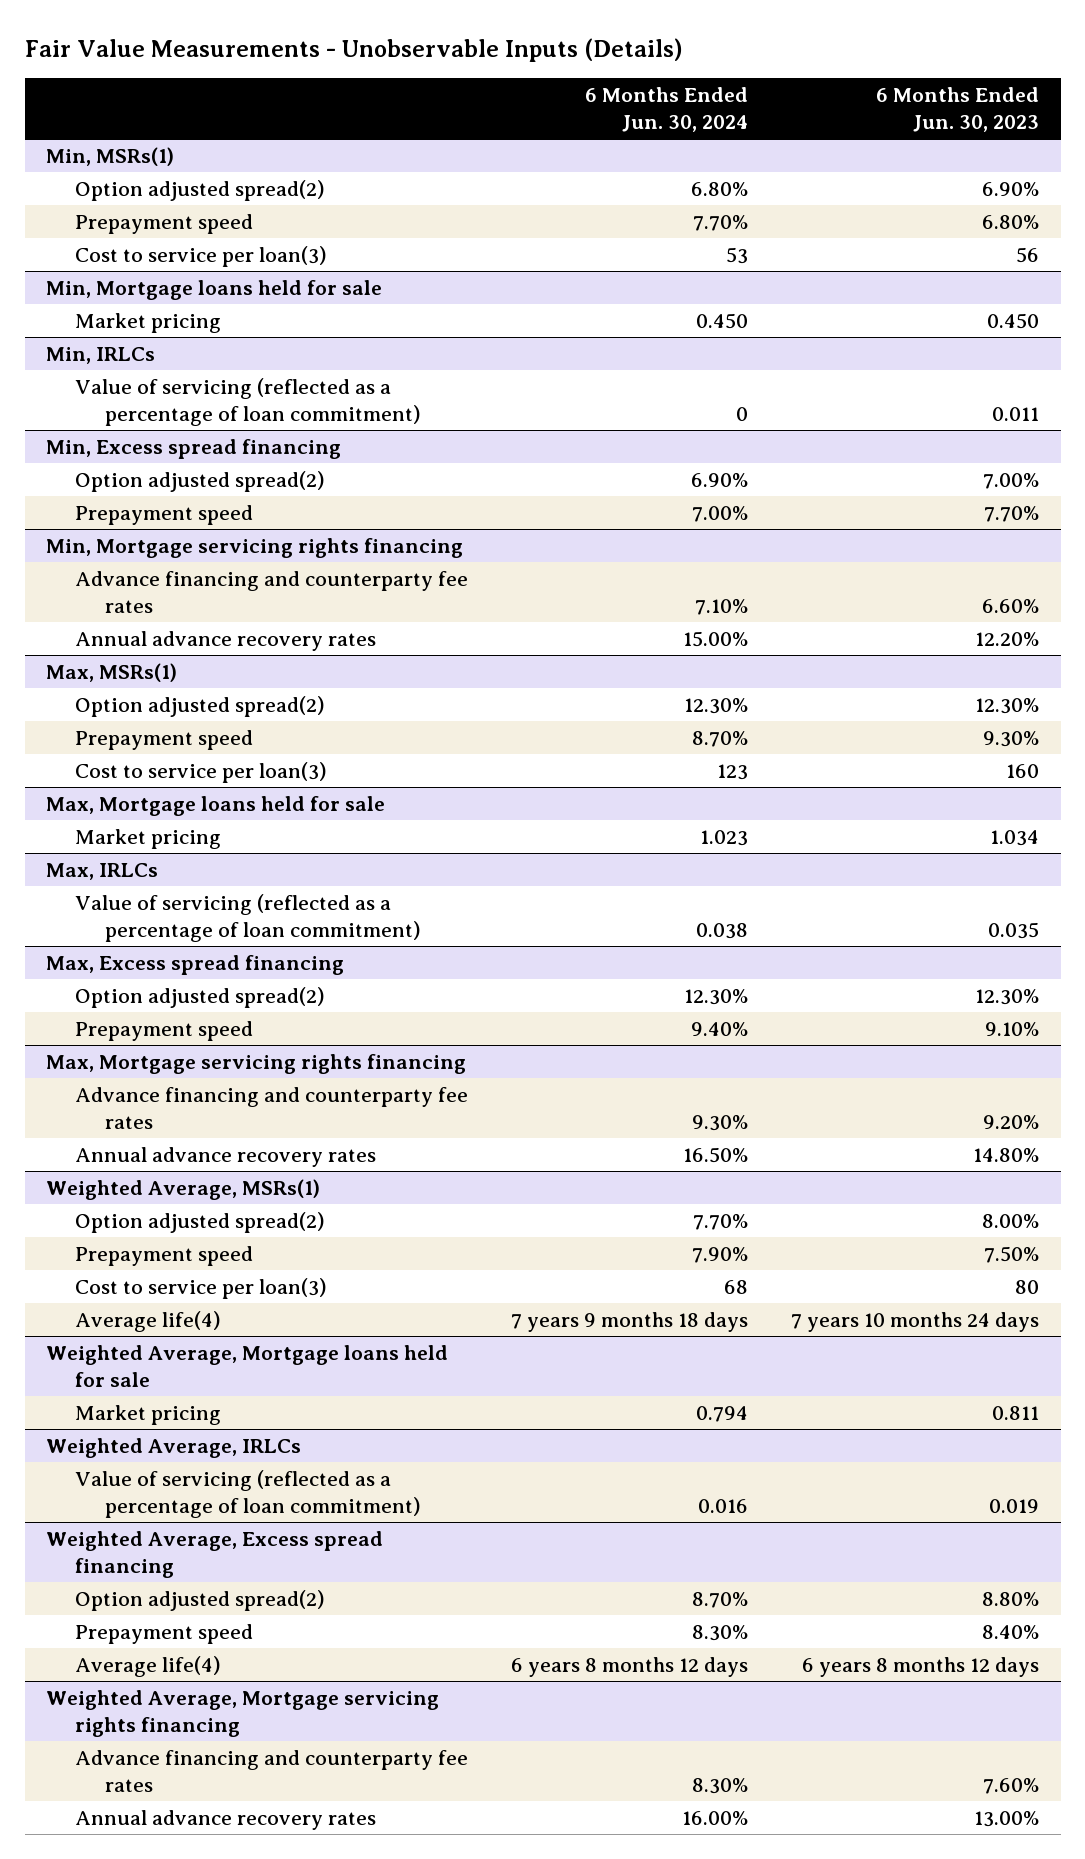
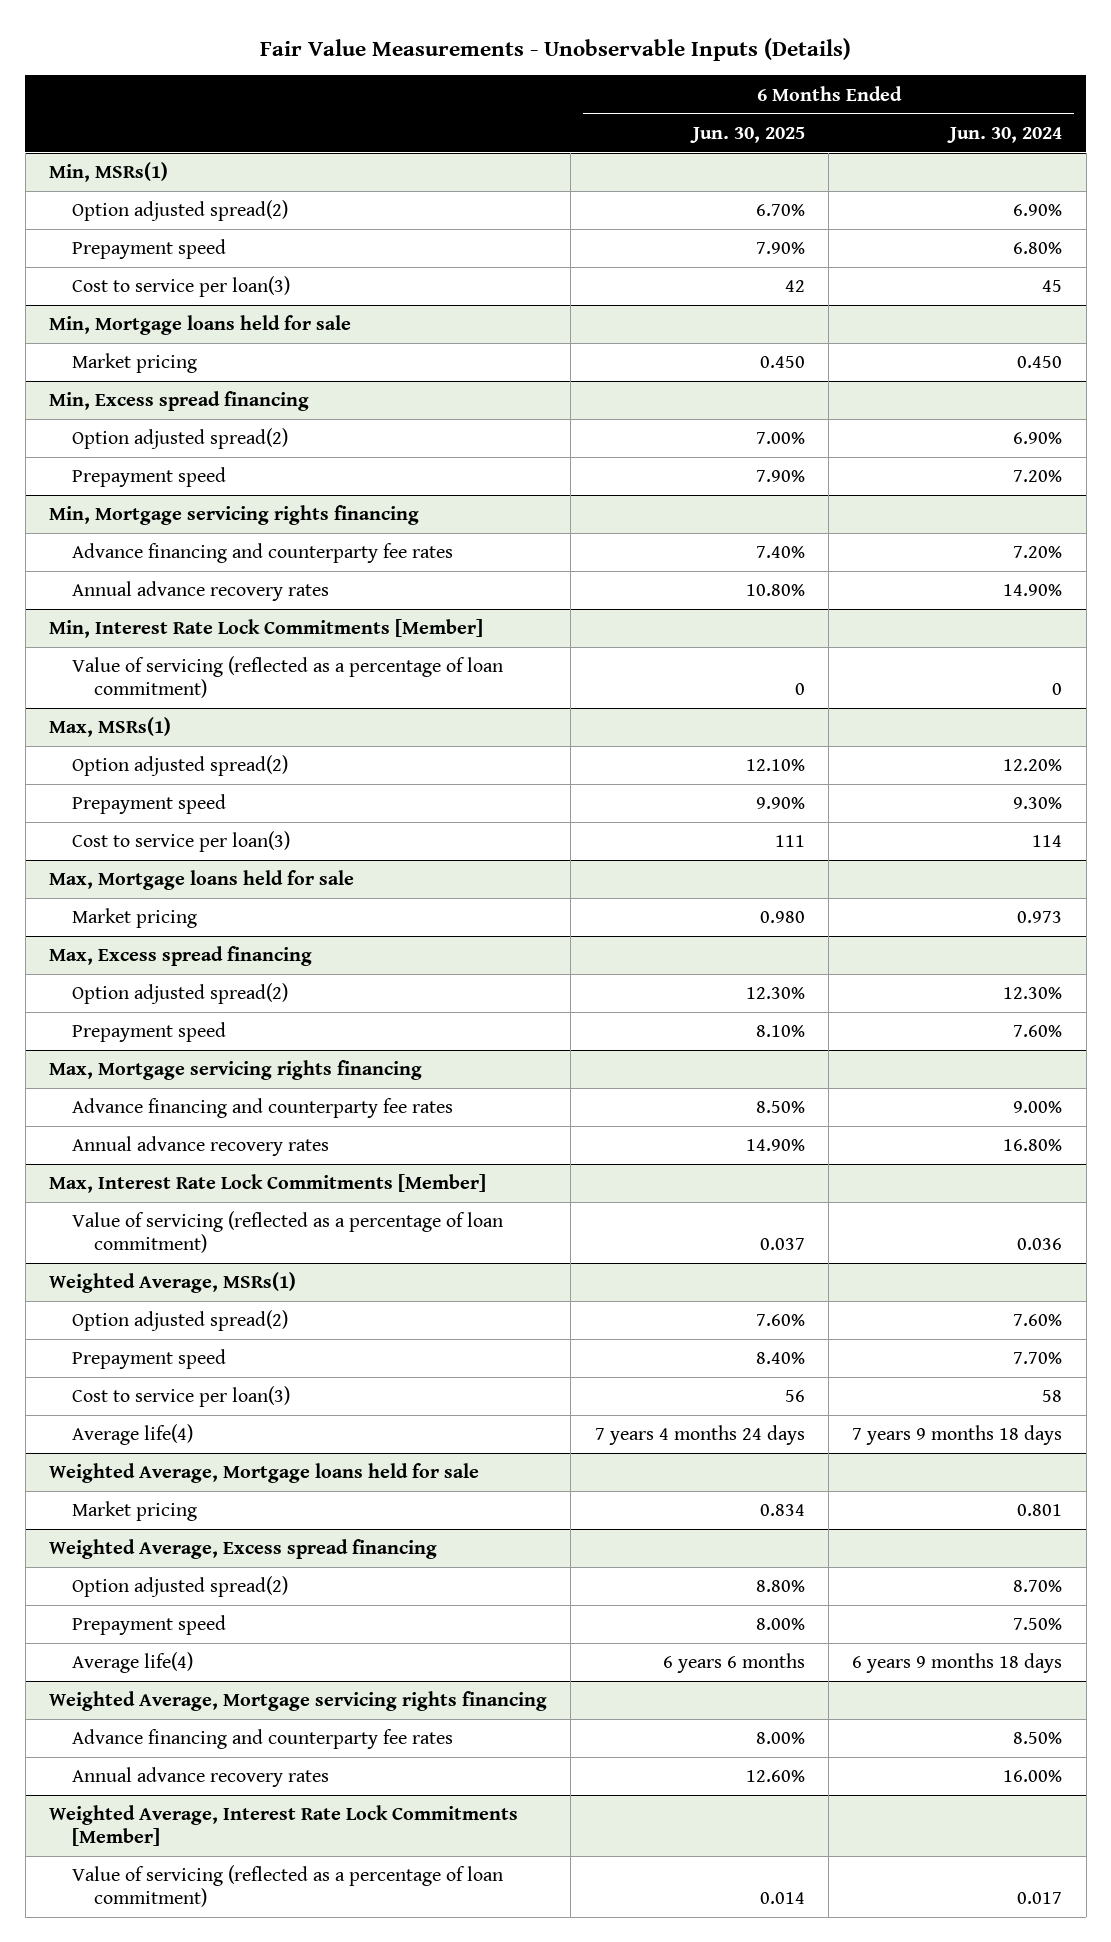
[876,86,1040,132] 6 Months Ended Jun. 30, 2023 -> none
none -> [689,126,805,143] Jun. 30, 2025
[691,181,749,196] 6.80% -> [1013,204,1063,217] 6.90%
[693,214,749,231] 7.70% -> [1013,242,1063,255] 6.80%
[726,246,749,264] 53 -> [1042,280,1063,293] 45
[46,346,156,364] Min, IRLCs -> none
[75,377,421,426] Value of servicing (reflected as a percentage of loan commitment) -> none
[692,505,749,522] 7.00% -> [1013,470,1063,483] 7.20%
[695,598,749,615] 7.10% -> [1013,546,1063,559] 7.20%
[683,630,749,647] 15.00% -> [1003,584,1063,597] 14.90%
none -> [49,619,484,639] Min, Interest Rate Lock Commitments [Member]
none -> [71,656,503,699] Value of servicing (reflected as a percentage of loan commitment)
[684,697,749,714] 12.30% -> [1003,759,1063,772] 12.20%
[692,730,749,747] 8.70% -> [1013,797,1063,810] 9.30%
[717,763,749,780] 123 -> [1032,835,1063,848] 114
[46,862,159,880] Max, IRLCs -> none
[75,893,421,942] Value of servicing (reflected as a percentage of loan commitment) -> none
[700,829,749,846] 1.023 -> [1017,911,1063,924] 0.973
[691,1021,749,1036] 9.40% -> [1013,1025,1063,1038] 7.60%
[692,1114,749,1131] 9.30% -> [1013,1101,1063,1114] 9.00%
[683,1146,749,1163] 16.50% -> [1003,1139,1063,1152] 16.80%
none -> [49,1174,487,1194] Max, Interest Rate Lock Commitments [Member]
none -> [71,1211,503,1254] Value of servicing (reflected as a percentage of loan commitment)
[693,1213,749,1230] 7.70% -> [1013,1314,1063,1327] 7.60%
[692,1246,749,1263] 7.90% -> [1013,1352,1063,1365] 7.70%
[724,1279,749,1294] 68 -> [1042,1390,1063,1403] 58
[46,1437,302,1458] Weighted Average, IRLCs -> none
[75,1469,421,1518] Value of servicing (reflected as a percentage of loan commitment) -> none
[696,1405,749,1422] 0.794 -> [1017,1504,1063,1517] 0.801
[692,1624,749,1641] 8.30% -> [1013,1618,1063,1631] 7.50%
[511,1656,749,1677] 6 years 8 months 12 days -> [852,1653,1063,1674] 6 years 9 months 18 days
[692,1777,749,1794] 8.30% -> [1013,1732,1063,1745] 8.50%
none -> [49,1805,519,1847] Weighted Average, Interest Rate Lock Commitments [Member]
none -> [71,1865,503,1908] Value of servicing (reflected as a percentage of loan commitment)

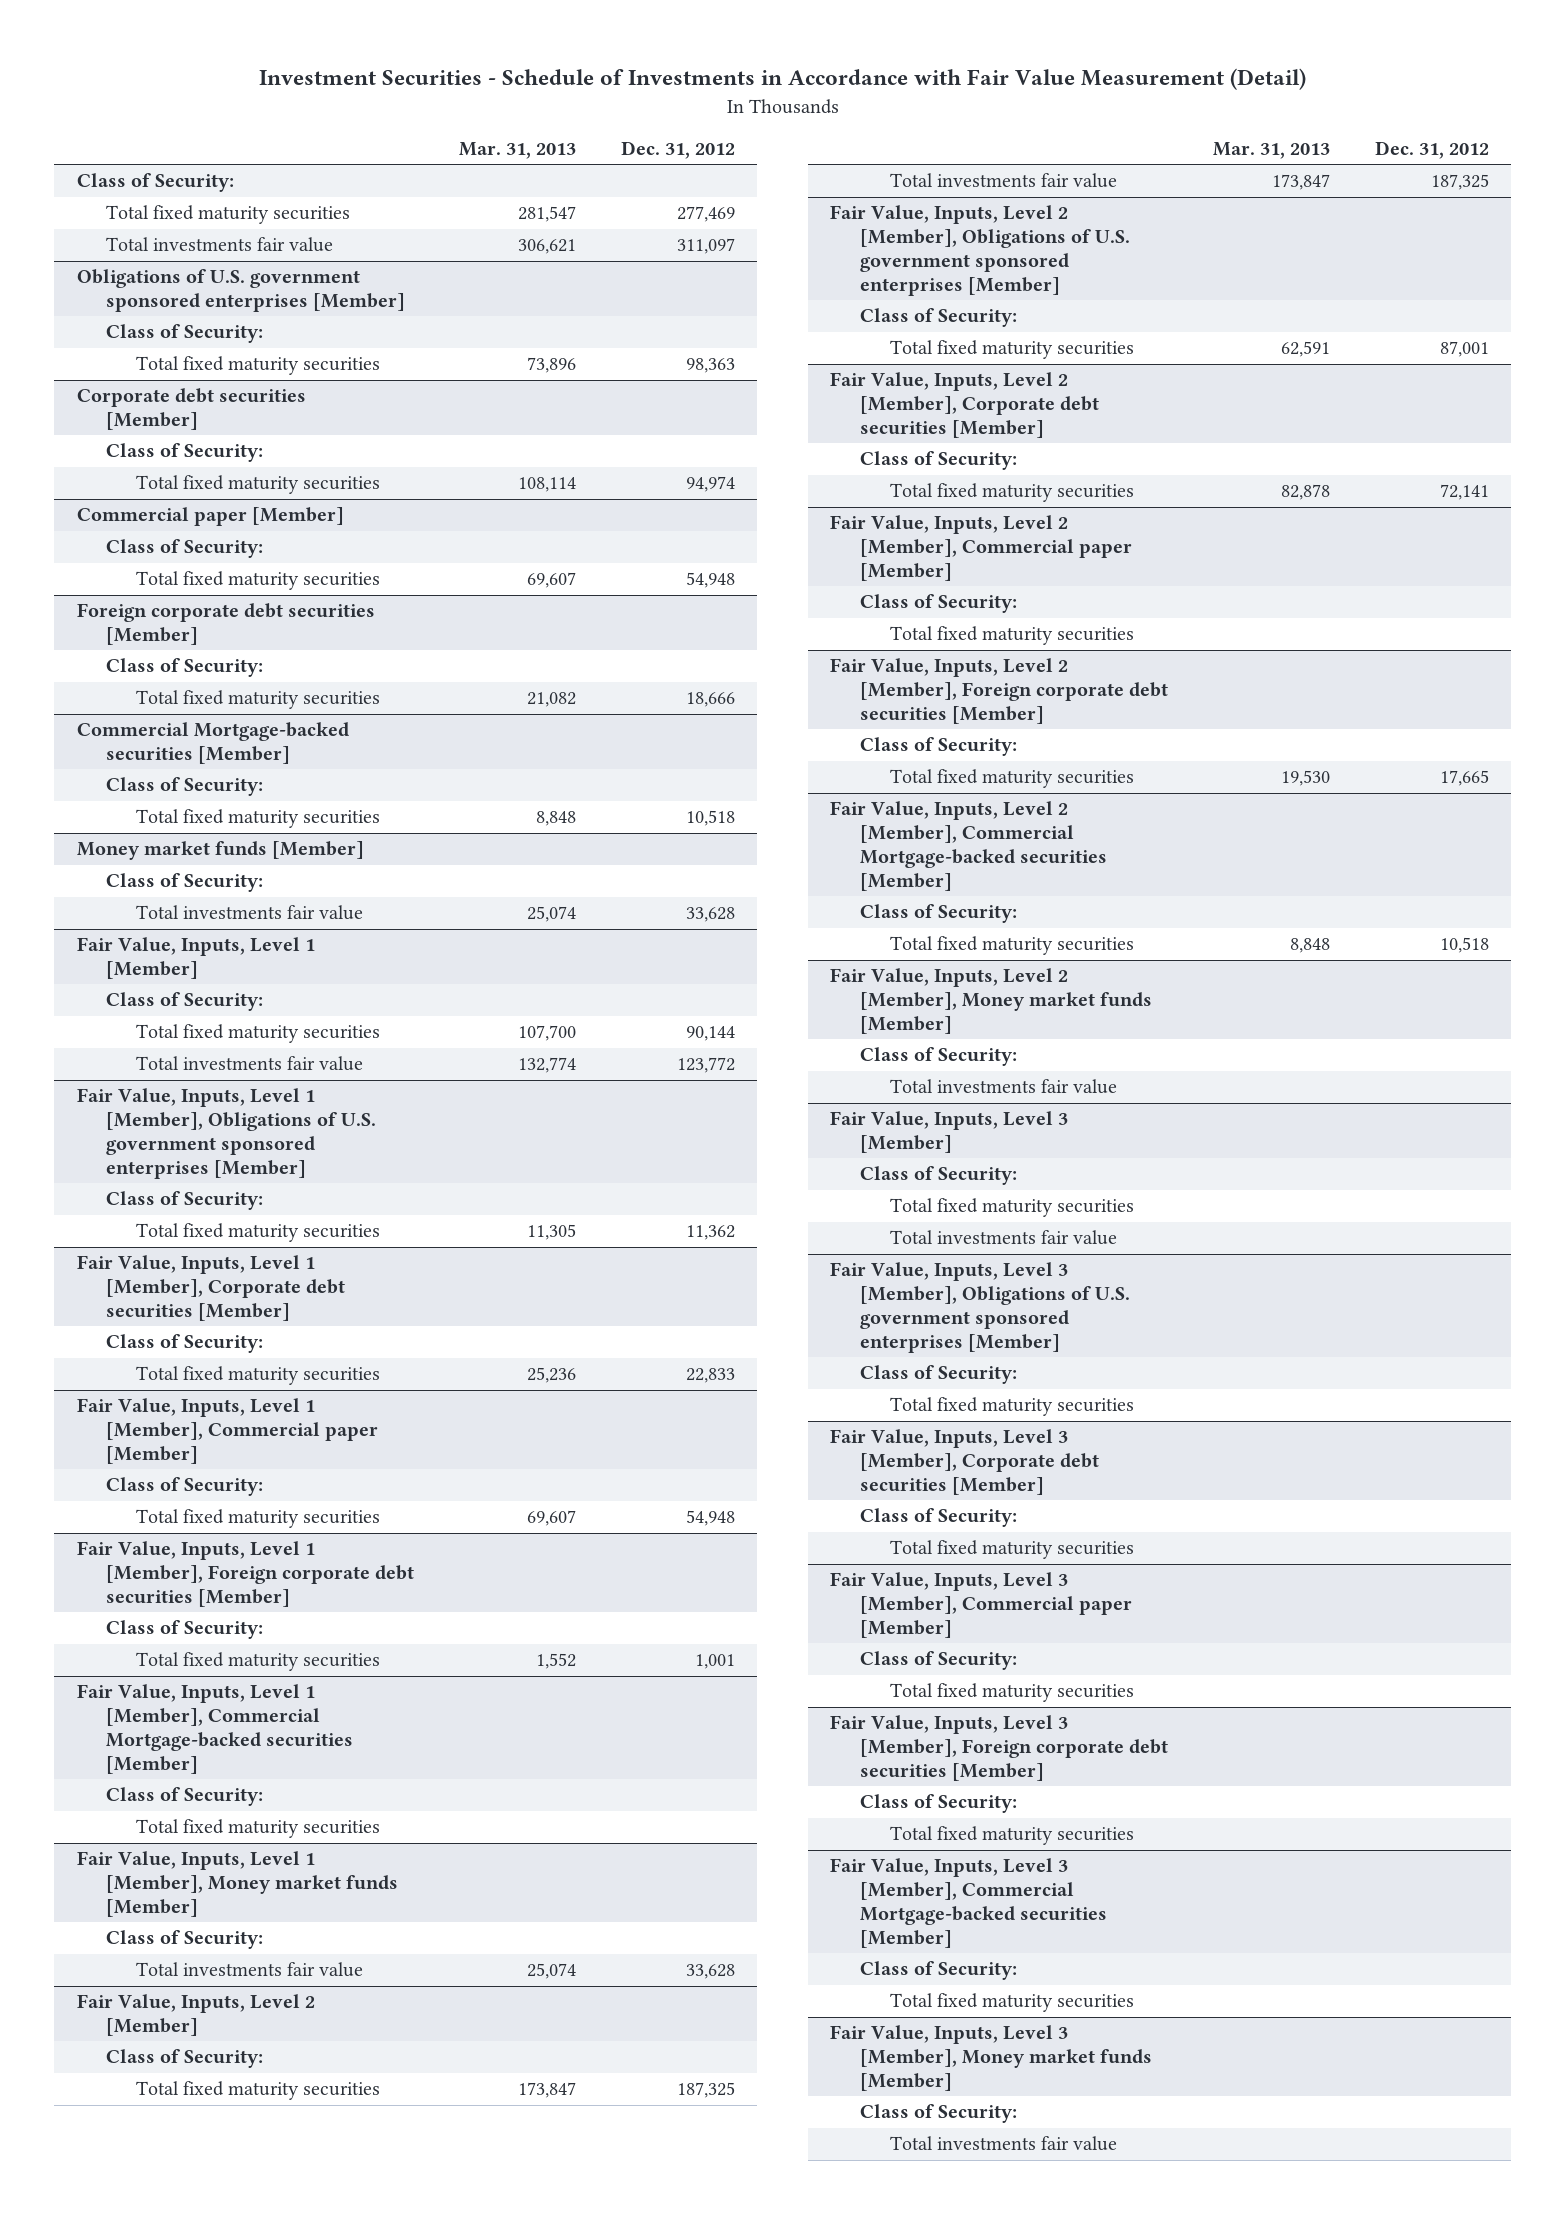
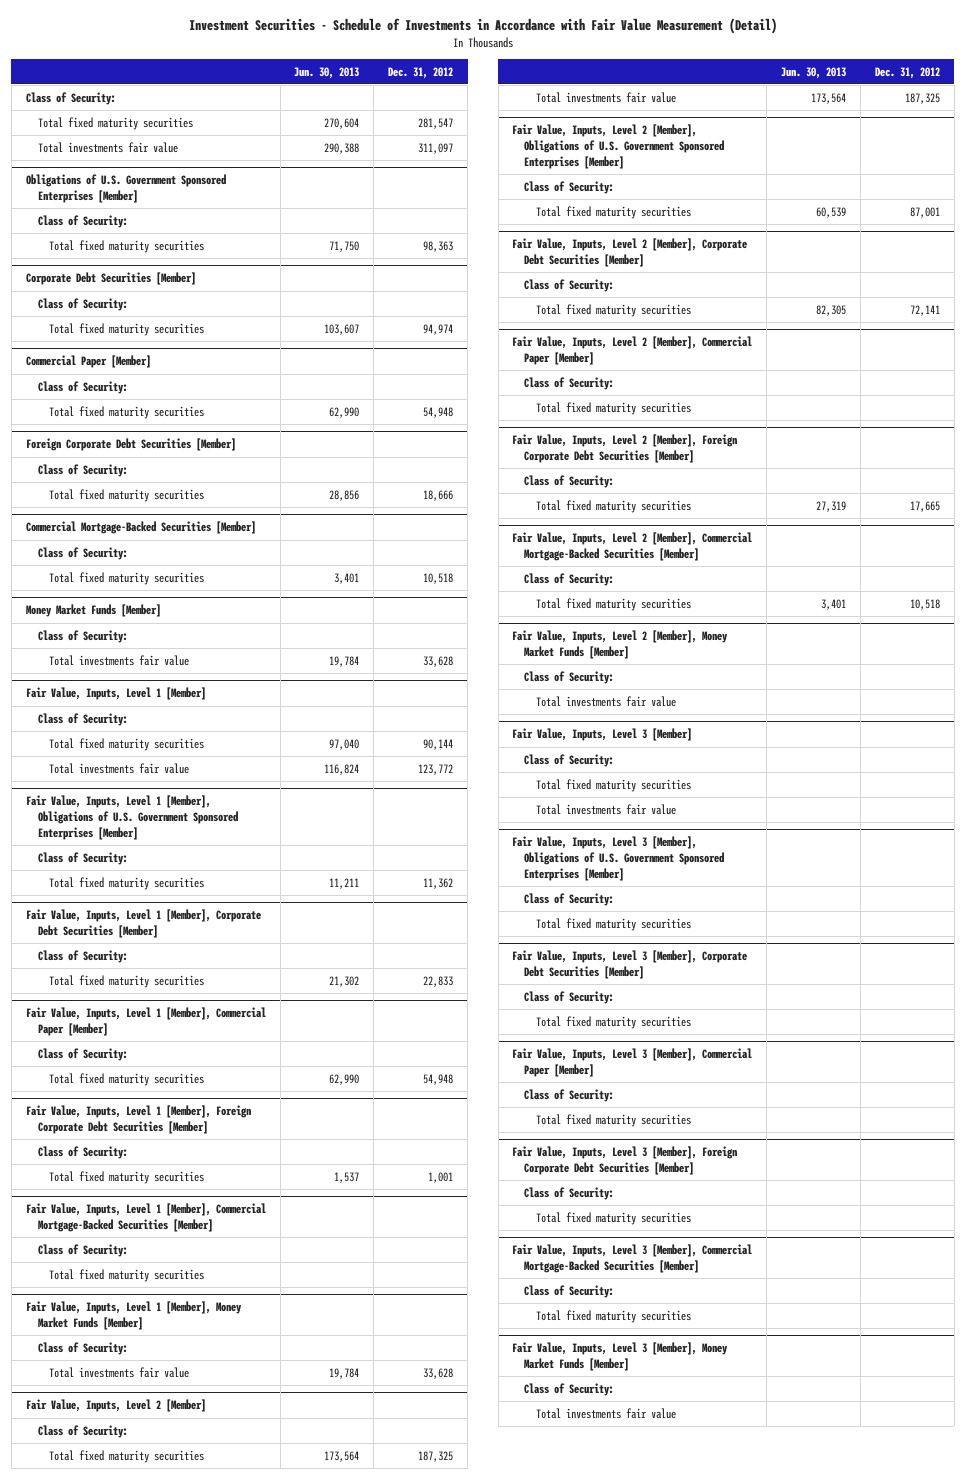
[459,141,577,159] Mar. 31, 2013 -> none
none -> [294,66,360,79] Jun. 30, 2013
[677,206,736,223] 277,469 -> [418,117,454,129] 281,547
[76,269,406,313] Obligations of U.S. government sponsored enterprises [Member] -> [25,174,226,204] Obligations of U.S. Government Sponsored Enterprises [Member]
[76,388,306,431] Corporate debt securities [Member] -> [25,272,196,286] Corporate Debt Securities [Member]
[76,507,344,527] Commercial paper [Member] -> [25,355,151,369] Commercial Paper [Member]
[76,603,375,646] Foreign corporate debt securities [Member] -> [25,438,236,452] Foreign Corporate Debt Securities [Member]
[76,722,349,765] Commercial Mortgage-backed securities [Member] -> [25,521,256,535] Commercial Mortgage-Backed Securities [Member]
[76,841,364,861] Money market funds [Member] -> [25,604,161,618] Money Market Funds [Member]
[76,1088,377,1179] Fair Value, Inputs, Level 1 [Member], Obligations of U.S. government sponsored enterprises [Member] -> [25,795,238,840] Fair Value, Inputs, Level 1 [Member], Obligations of U.S. Government Sponsored Enterprises [Member]
[76,1255,346,1321] Fair Value, Inputs, Level 1 [Member], Corporate debt securities [Member] -> [25,909,261,939] Fair Value, Inputs, Level 1 [Member], Corporate Debt Securities [Member]
[76,1398,379,1464] Fair Value, Inputs, Level 1 [Member], Commercial paper [Member] -> [25,1007,266,1037] Fair Value, Inputs, Level 1 [Member], Commercial Paper [Member]
[76,1541,415,1607] Fair Value, Inputs, Level 1 [Member], Foreign corporate debt securities [Member] -> [25,1105,251,1135] Fair Value, Inputs, Level 1 [Member], Foreign Corporate Debt Securities [Member]
[76,1684,354,1774] Fair Value, Inputs, Level 1 [Member], Commercial Mortgage-backed securities [Member] -> [25,1203,266,1233] Fair Value, Inputs, Level 1 [Member], Commercial Mortgage-Backed Securities [Member]
[76,1851,399,1917] Fair Value, Inputs, Level 1 [Member], Money market funds [Member] -> [25,1301,242,1331] Fair Value, Inputs, Level 1 [Member], Money Market Funds [Member]
[830,205,1130,296] Fair Value, Inputs, Level 2 [Member], Obligations of U.S. government sponsored enterprises [Member] -> [512,124,725,169] Fair Value, Inputs, Level 2 [Member], Obligations of U.S. Government Sponsored Enterprises [Member]
[830,372,1099,438] Fair Value, Inputs, Level 2 [Member], Corporate debt securities [Member] -> [512,238,748,268] Fair Value, Inputs, Level 2 [Member], Corporate Debt Securities [Member]
[830,515,1132,581] Fair Value, Inputs, Level 2 [Member], Commercial paper [Member] -> [512,336,753,366] Fair Value, Inputs, Level 2 [Member], Commercial Paper [Member]
[830,658,1168,724] Fair Value, Inputs, Level 2 [Member], Foreign corporate debt securities [Member] -> [512,434,738,464] Fair Value, Inputs, Level 2 [Member], Foreign Corporate Debt Securities [Member]
[830,801,1107,891] Fair Value, Inputs, Level 2 [Member], Commercial Mortgage-backed securities [Member] -> [512,532,753,562] Fair Value, Inputs, Level 2 [Member], Commercial Mortgage-Backed Securities [Member]
[830,968,1152,1034] Fair Value, Inputs, Level 2 [Member], Money market funds [Member] -> [512,630,729,660] Fair Value, Inputs, Level 2 [Member], Money Market Funds [Member]
[830,1262,1130,1353] Fair Value, Inputs, Level 3 [Member], Obligations of U.S. government sponsored enterprises [Member] -> [512,836,725,881] Fair Value, Inputs, Level 3 [Member], Obligations of U.S. Government Sponsored Enterprises [Member]
[830,1429,1099,1495] Fair Value, Inputs, Level 3 [Member], Corporate debt securities [Member] -> [512,950,748,980] Fair Value, Inputs, Level 3 [Member], Corporate Debt Securities [Member]
[830,1572,1132,1638] Fair Value, Inputs, Level 3 [Member], Commercial paper [Member] -> [512,1048,753,1078] Fair Value, Inputs, Level 3 [Member], Commercial Paper [Member]
[830,1715,1168,1781] Fair Value, Inputs, Level 3 [Member], Foreign corporate debt securities [Member] -> [512,1146,738,1176] Fair Value, Inputs, Level 3 [Member], Foreign Corporate Debt Securities [Member]
[830,1858,1107,1948] Fair Value, Inputs, Level 3 [Member], Commercial Mortgage-backed securities [Member] -> [512,1244,753,1274] Fair Value, Inputs, Level 3 [Member], Commercial Mortgage-Backed Securities [Member]
[830,2025,1152,2091] Fair Value, Inputs, Level 3 [Member], Money market funds [Member] -> [512,1342,729,1372] Fair Value, Inputs, Level 3 [Member], Money Market Funds [Member]

